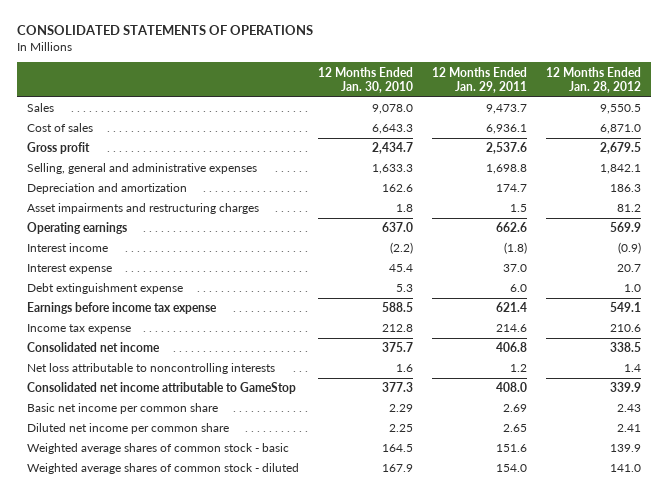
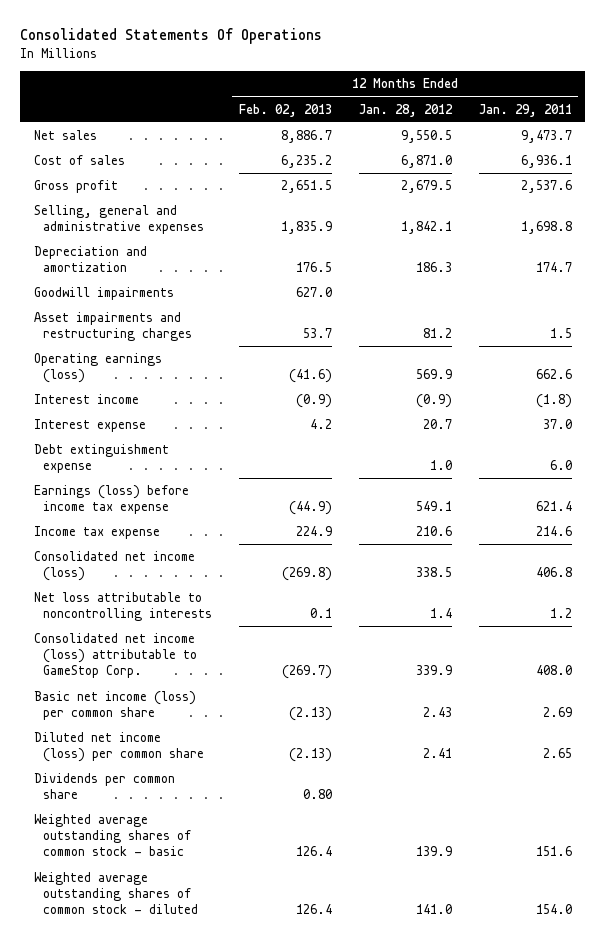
[17,25,314,36] CONSOLIDATED STATEMENTS OF OPERATIONS -> [20,28,323,45] Consolidated Statements Of Operations
[317,66,413,93] 12 Months Ended Jan. 30, 2010 -> none
none -> [238,103,332,117] Feb. 02, 2013
[26,103,54,113] Sales -> [33,130,97,141] Net sales
none -> [33,287,174,301] Goodwill impairments
[26,222,127,235] Operating earnings -> [33,353,162,384] Operating earnings (loss)
[26,302,217,315] Earnings before income tax expense -> [33,485,189,515] Earnings (loss) before income tax expense
[26,342,160,353] Consolidated net income -> [33,551,195,582] Consolidated net income (loss)
[26,382,296,395] Consolidated net income attributable to GameStop -> [33,633,198,679] Consolidated net income (loss) attributable to GameStop Corp.
[26,403,218,415] Basic net income per common share -> [33,691,196,721] Basic net income (loss) per common share
[26,423,229,435] Diluted net income per common share -> [33,732,205,763] Diluted net income (loss) per common share
none -> [33,773,175,800] Dividends per common share
[26,443,289,455] Weighted average shares of common stock - basic -> [33,814,192,857] Weighted average outstanding shares of common stock - basic
[26,463,299,475] Weighted average shares of common stock - diluted -> [33,872,199,915] Weighted average outstanding shares of common stock - diluted

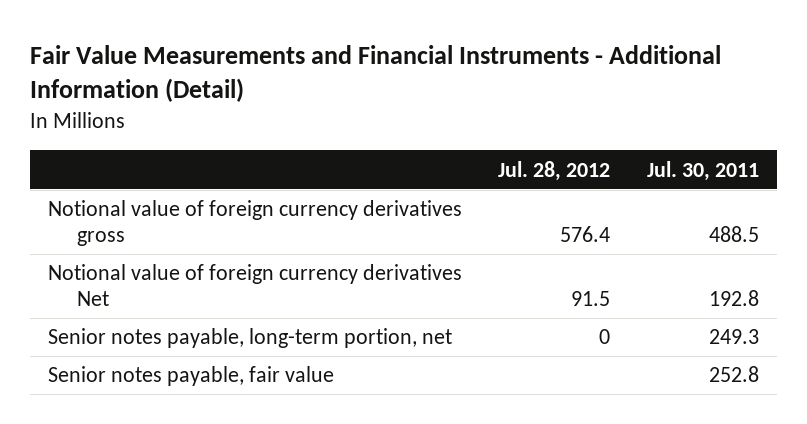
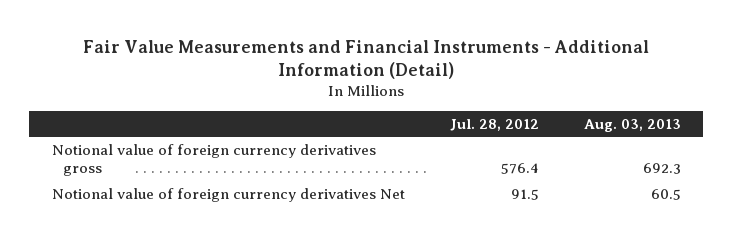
[646,160,759,181] Jul. 30, 2011 -> none
none -> [583,119,681,133] Aug. 03, 2013
[48,328,453,349] Senior notes payable, long-term portion, net -> none
[48,366,335,387] Senior notes payable, fair value -> none

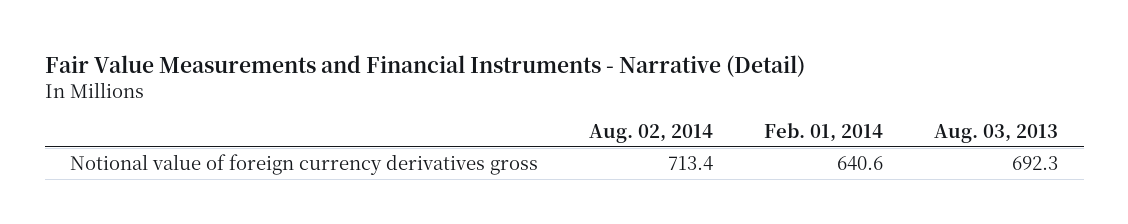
[83,39,650,80] Fair Value Measurements and Financial Instruments - Additional Information (Detail) -> [44,55,805,78] Fair Value Measurements and Financial Instruments - Narrative (Detail)
[449,119,539,132] Jul. 28, 2012 -> none
none -> [589,124,714,144] Aug. 02, 2014
none -> [764,123,884,143] Feb. 01, 2014
[51,187,405,202] Notional value of foreign currency derivatives Net -> none

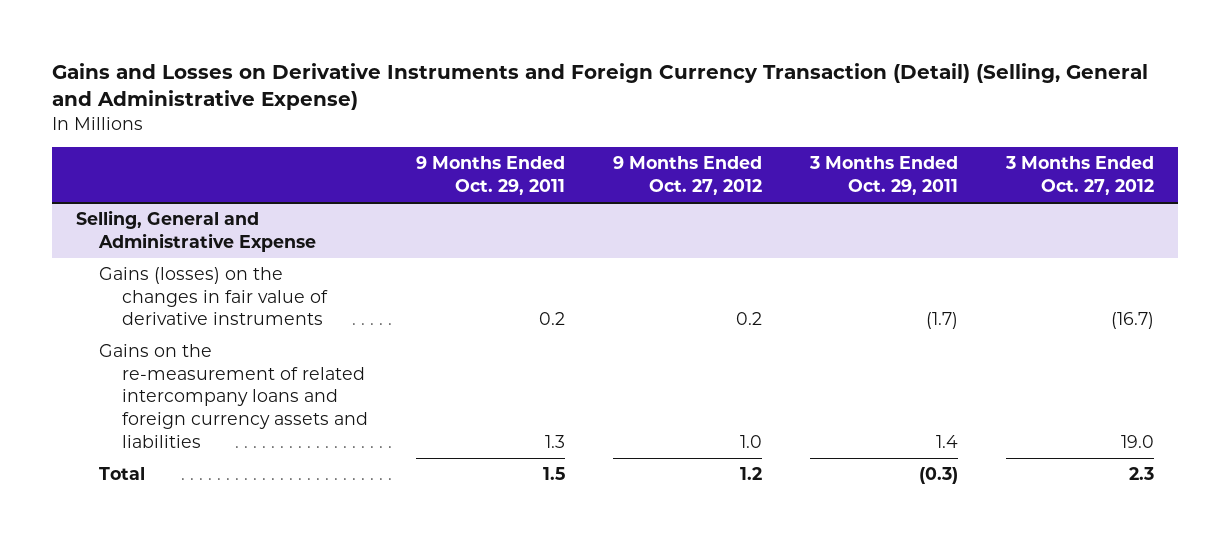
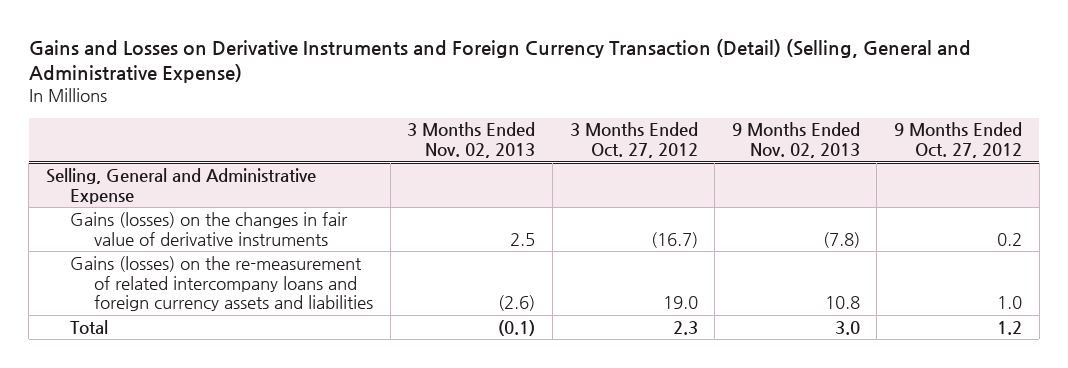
[416,156,566,196] 9 Months Ended Oct. 29, 2011 -> none
[809,156,959,196] 3 Months Ended Oct. 29, 2011 -> none
none -> [407,122,536,159] 3 Months Ended Nov. 02, 2013
none -> [731,122,860,159] 9 Months Ended Nov. 02, 2013
[99,344,369,448] Gains on the re-measurement of related intercompany loans and foreign currency assets and liabilities -> [70,255,374,312] Gains (losses) on the re-measurement of related intercompany loans and foreign currency assets and liabilities

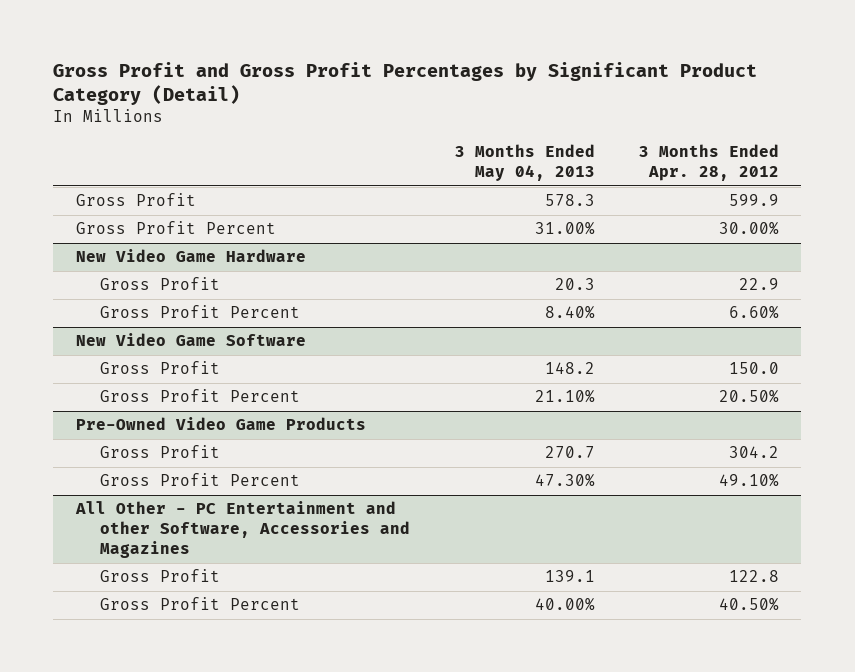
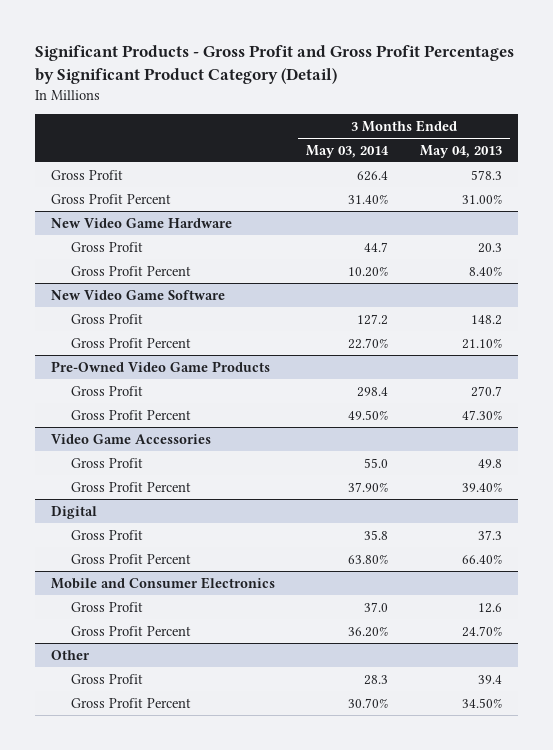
[53,62,758,106] Gross Profit and Gross Profit Percentages by Significant Product Category (Detail) -> [34,45,514,84] Significant Products - Gross Profit and Gross Profit Percentages by Significant Product Category (Detail)
[639,144,780,182] 3 Months Ended Apr. 28, 2012 -> none
none -> [306,144,390,158] May 03, 2014
[74,501,411,558] All Other - PC Entertainment and other Software, Accessories and Magazines -> none
none -> [50,433,211,444] Video Game Accessories
[544,570,595,583] 139.1 -> [478,458,503,468] 49.8
[534,597,595,612] 40.00% -> [462,481,503,492] 39.40%
none -> [50,505,97,519] Digital
none -> [70,529,143,540] Gross Profit
none -> [70,553,191,564] Gross Profit Percent
none -> [50,576,275,589] Mobile and Consumer Electronics
none -> [70,601,143,612] Gross Profit
none -> [70,625,191,636] Gross Profit Percent
none -> [50,649,90,660] Other
none -> [70,673,143,684] Gross Profit
none -> [70,697,191,708] Gross Profit Percent

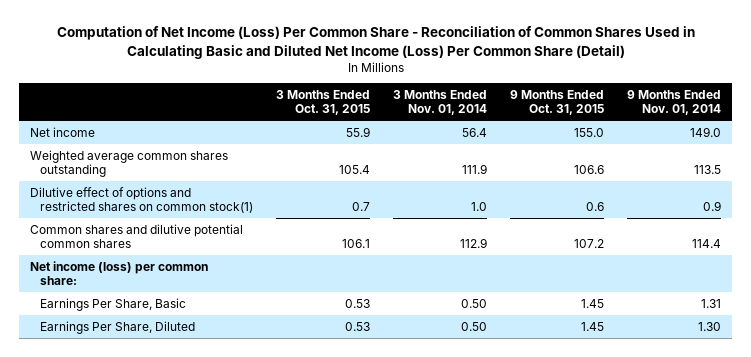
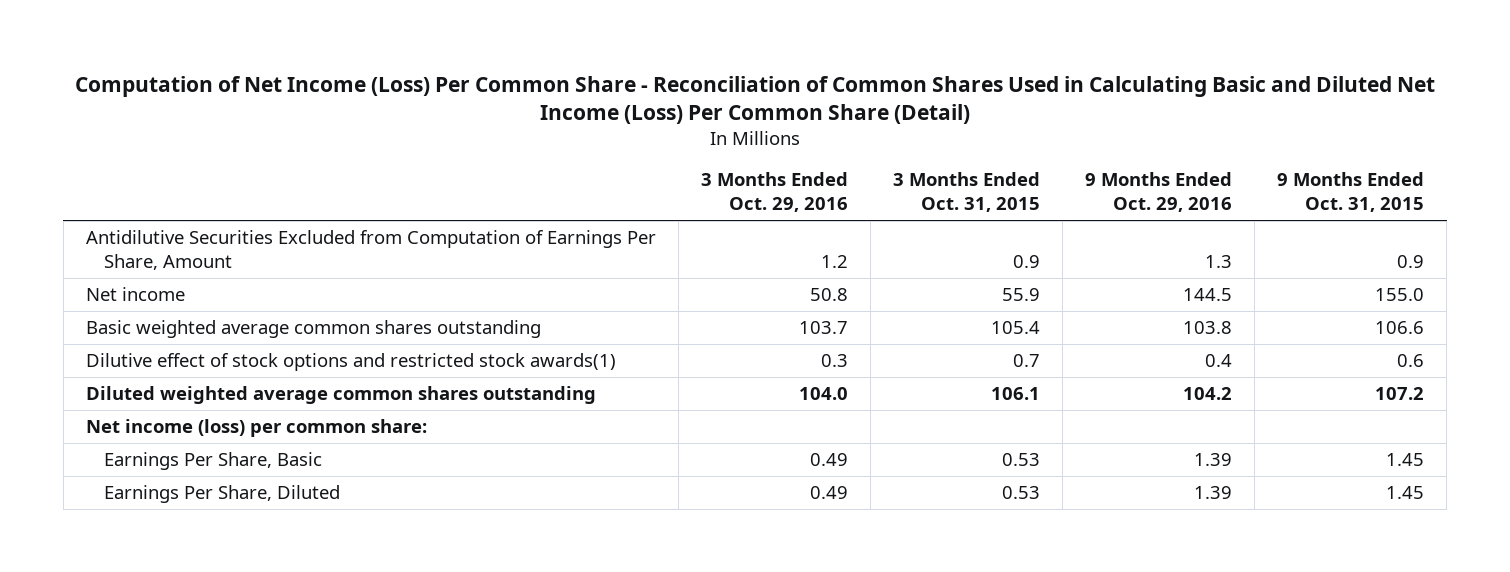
[392,90,487,115] 3 Months Ended Nov. 01, 2014 -> none
[626,90,721,115] 9 Months Ended Nov. 01, 2014 -> none
none -> [701,172,849,212] 3 Months Ended Oct. 29, 2016
none -> [1085,172,1233,212] 9 Months Ended Oct. 29, 2016
none -> [85,230,656,270] Antidilutive Securities Excluded from Computation of Earnings Per Share, Amount
[30,149,229,177] Weighted average common shares outstanding -> [85,320,541,339] Basic weighted average common shares outstanding
[30,186,254,213] Dilutive effect of options and restricted shares on common stock(1) -> [85,353,616,372] Dilutive effect of stock options and restricted stock awards(1)
[30,223,244,248] Common shares and dilutive potential common shares -> [85,386,596,405] Diluted weighted average common shares outstanding

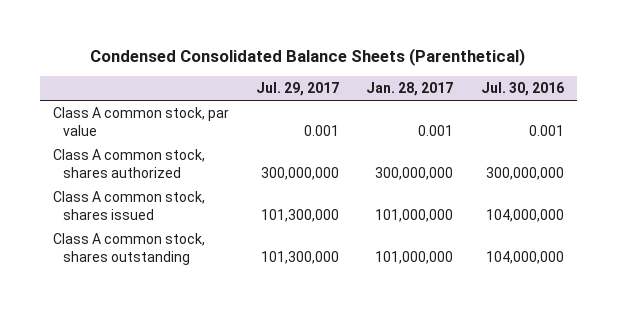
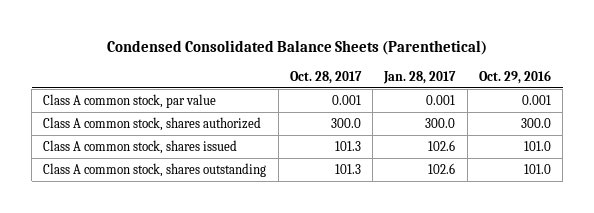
[256,82,340,97] Jul. 29, 2017 -> none
[480,82,564,97] Jul. 30, 2016 -> none
none -> [289,70,362,84] Oct. 28, 2017
none -> [478,69,551,84] Oct. 29, 2016
[375,167,454,181] 300,000,000 -> [425,117,456,128] 300.0
[375,209,454,223] 101,000,000 -> [428,139,456,151] 102.6
[375,251,454,265] 101,000,000 -> [428,162,456,174] 102.6

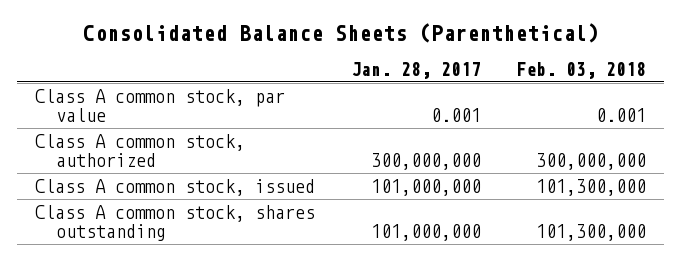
[107,39,488,55] Condensed Consolidated Balance Sheets (Parenthetical) -> [82,22,599,43] Consolidated Balance Sheets (Parenthetical)
[289,70,362,84] Oct. 28, 2017 -> none
[478,69,551,84] Oct. 29, 2016 -> none
none -> [516,61,647,79] Feb. 03, 2018
[43,116,262,131] Class A common stock, shares authorized -> [34,134,245,167] Class A common stock, authorized
[425,117,456,128] 300.0 -> [370,152,481,170] 300,000,000
[43,139,238,154] Class A common stock, shares issued -> [34,179,315,197] Class A common stock, issued
[428,139,456,151] 102.6 -> [370,179,481,197] 101,000,000
[428,162,456,174] 102.6 -> [370,223,481,241] 101,000,000

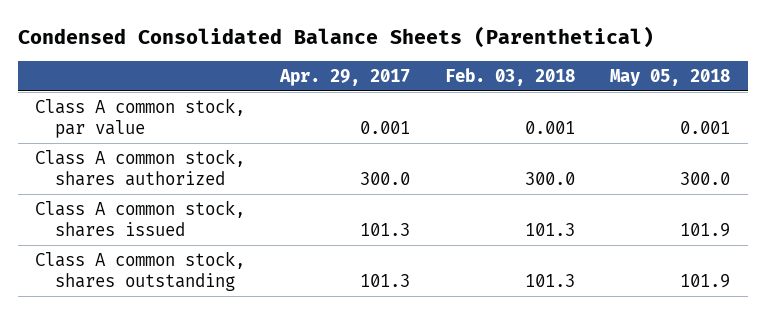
[82,22,599,43] Consolidated Balance Sheets (Parenthetical) -> [17,26,654,49] Condensed Consolidated Balance Sheets (Parenthetical)
[350,61,481,79] Jan. 28, 2017 -> none
none -> [279,68,411,86] Apr. 29, 2017
none -> [610,68,731,86] May 05, 2018
[34,134,245,167] Class A common stock, authorized -> [35,148,246,187] Class A common stock, shares authorized
[536,152,647,170] 300,000,000 -> [525,172,576,186] 300.0
[34,179,315,197] Class A common stock, issued -> [35,199,246,238] Class A common stock, shares issued
[536,179,647,197] 101,300,000 -> [525,223,576,237] 101.3
[536,223,647,241] 101,300,000 -> [525,274,576,288] 101.3

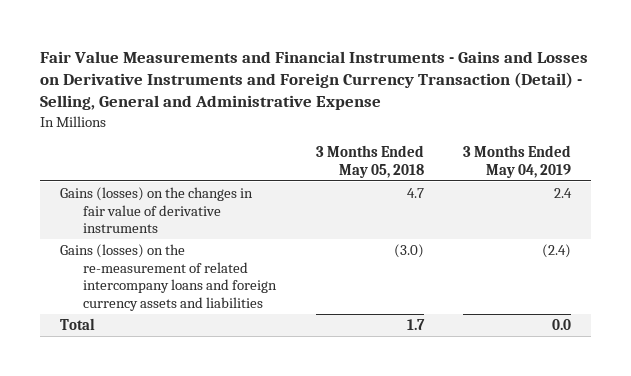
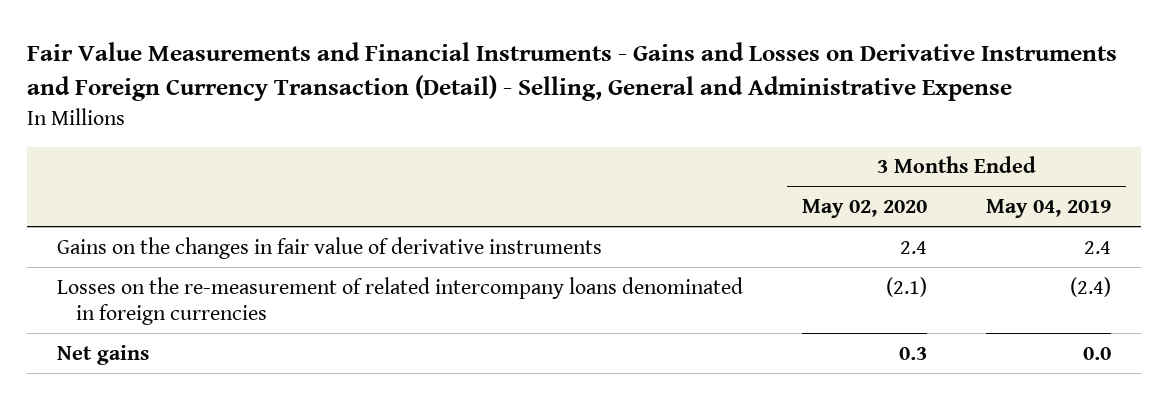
[315,144,424,178] 3 Months Ended May 05, 2018 -> none
none -> [802,198,928,218] May 02, 2020
[60,186,254,234] Gains (losses) on the changes in fair value of derivative instruments -> [56,236,602,259] Gains on the changes in fair value of derivative instruments
[60,243,277,312] Gains (losses) on the re-measurement of related intercompany loans and foreign currency assets and liabilities -> [56,276,743,326] Losses on the re-measurement of related intercompany loans denominated in foreign currencies
[60,317,96,330] Total -> [56,344,149,365] Net gains

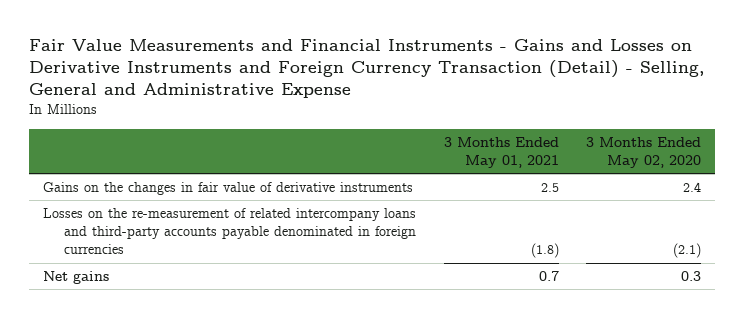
[986,198,1112,218] May 04, 2019 -> none
none -> [443,136,559,168] 3 Months Ended May 01, 2021
[56,276,743,326] Losses on the re-measurement of related intercompany loans denominated in foreign currencies -> [42,208,417,255] Losses on the re-measurement of related intercompany loans and third-party accounts payable denominated in foreign currencies

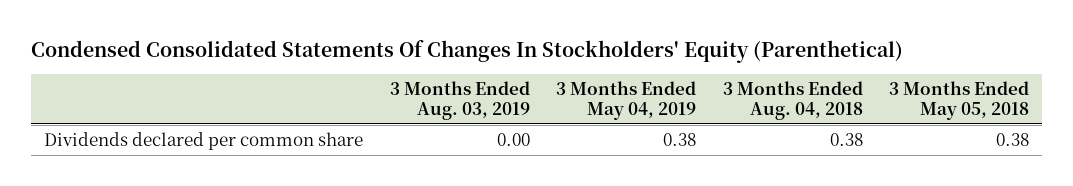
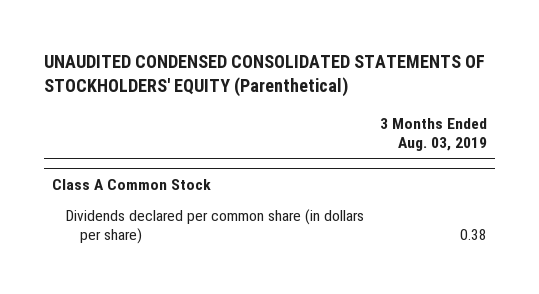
[30,39,903,63] Condensed Consolidated Statements Of Changes In Stockholders' Equity (Parenthetical) -> [43,54,485,98] UNAUDITED CONDENSED CONSOLIDATED STATEMENTS OF STOCKHOLDERS' EQUITY (Parenthetical)
[556,80,697,120] 3 Months Ended May 04, 2019 -> none
[722,80,863,120] 3 Months Ended Aug. 04, 2018 -> none
[889,80,1030,120] 3 Months Ended May 05, 2018 -> none
none -> [51,178,211,190] Class A Common Stock
[43,132,363,151] Dividends declared per common share -> [65,208,364,245] Dividends declared per common share (in dollars per share)
[496,133,530,147] 0.00 -> [459,229,487,241] 0.38

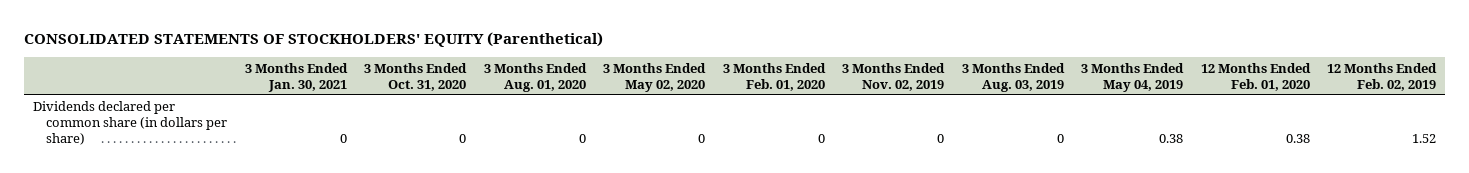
[43,54,485,98] UNAUDITED CONDENSED CONSOLIDATED STATEMENTS OF STOCKHOLDERS' EQUITY (Parenthetical) -> [24,32,604,48] CONSOLIDATED STATEMENTS OF STOCKHOLDERS' EQUITY (Parenthetical)
none -> [244,62,348,92] 3 Months Ended Jan. 30, 2021
none -> [364,62,468,91] 3 Months Ended Oct. 31, 2020
none -> [483,62,587,92] 3 Months Ended Aug. 01, 2020
none -> [603,62,707,92] 3 Months Ended May 02, 2020
none -> [722,62,826,91] 3 Months Ended Feb. 01, 2020
none -> [842,62,946,91] 3 Months Ended Nov. 02, 2019
none -> [1081,62,1185,92] 3 Months Ended May 04, 2019
none -> [1200,62,1311,91] 12 Months Ended Feb. 01, 2020
none -> [1327,62,1438,91] 12 Months Ended Feb. 02, 2019
[51,178,211,190] Class A Common Stock -> none
[459,229,487,241] 0.38 -> [1056,134,1064,144] 0

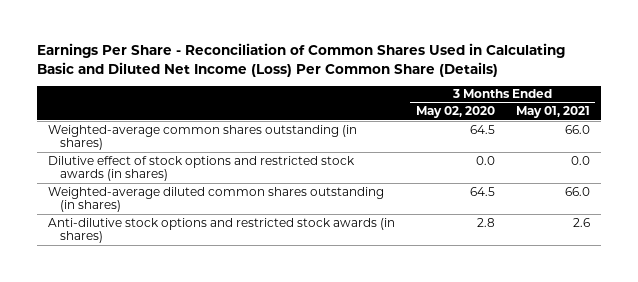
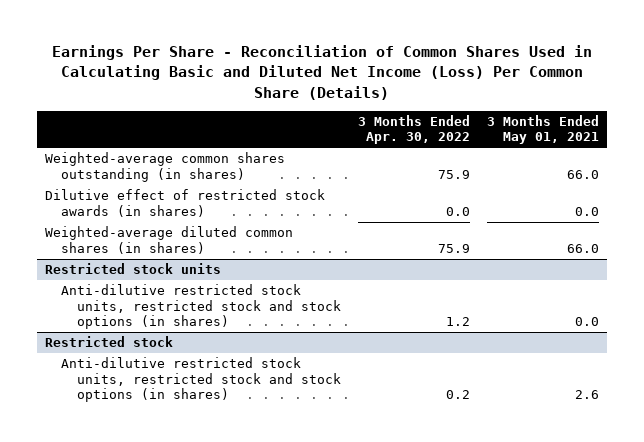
[415,106,495,119] May 02, 2020 -> none
none -> [358,114,471,145] 3 Months Ended Apr. 30, 2022
[47,155,355,182] Dilutive effect of stock options and restricted stock awards (in shares) -> [45,189,326,217] Dilutive effect of restricted stock awards (in shares)
[47,186,384,213] Weighted-average diluted common shares outstanding (in shares) -> [45,226,294,254] Weighted-average diluted common shares (in shares)
none -> [45,263,222,275] Restricted stock units
[47,217,395,244] Anti-dilutive stock options and restricted stock awards (in shares) -> [61,284,342,330] Anti-dilutive restricted stock units, restricted stock and stock options (in shares)
[572,217,590,227] 2.6 -> [575,317,600,327] 0.0
none -> [45,336,174,348] Restricted stock
none -> [61,357,342,403] Anti-dilutive restricted stock units, restricted stock and stock options (in shares)

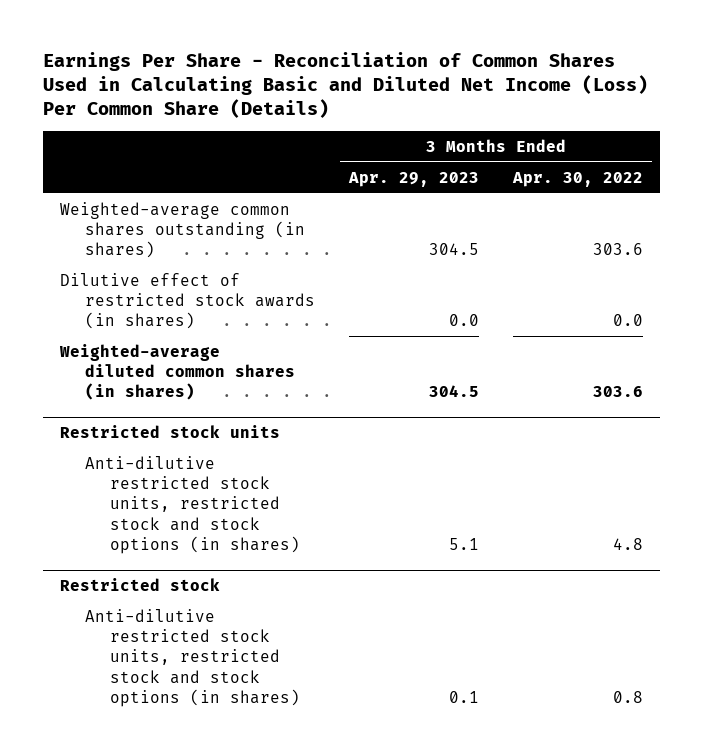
[487,114,600,145] 3 Months Ended May 01, 2021 -> none
none -> [347,171,479,187] Apr. 29, 2023
[438,169,471,179] 75.9 -> [593,243,644,256] 303.6
[438,243,471,253] 75.9 -> [593,386,644,398] 303.6
[446,317,471,327] 1.2 -> [613,537,644,550] 4.8
[446,390,471,400] 0.2 -> [613,690,644,703] 0.8

